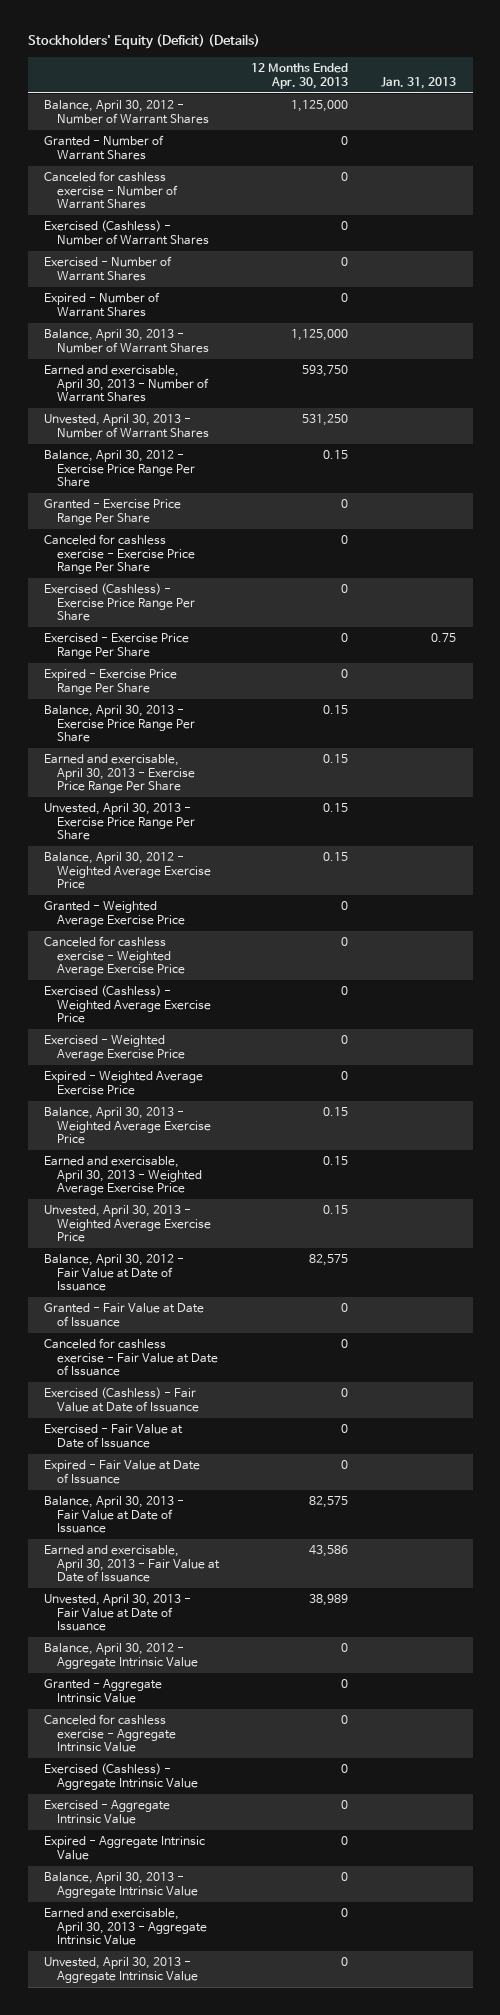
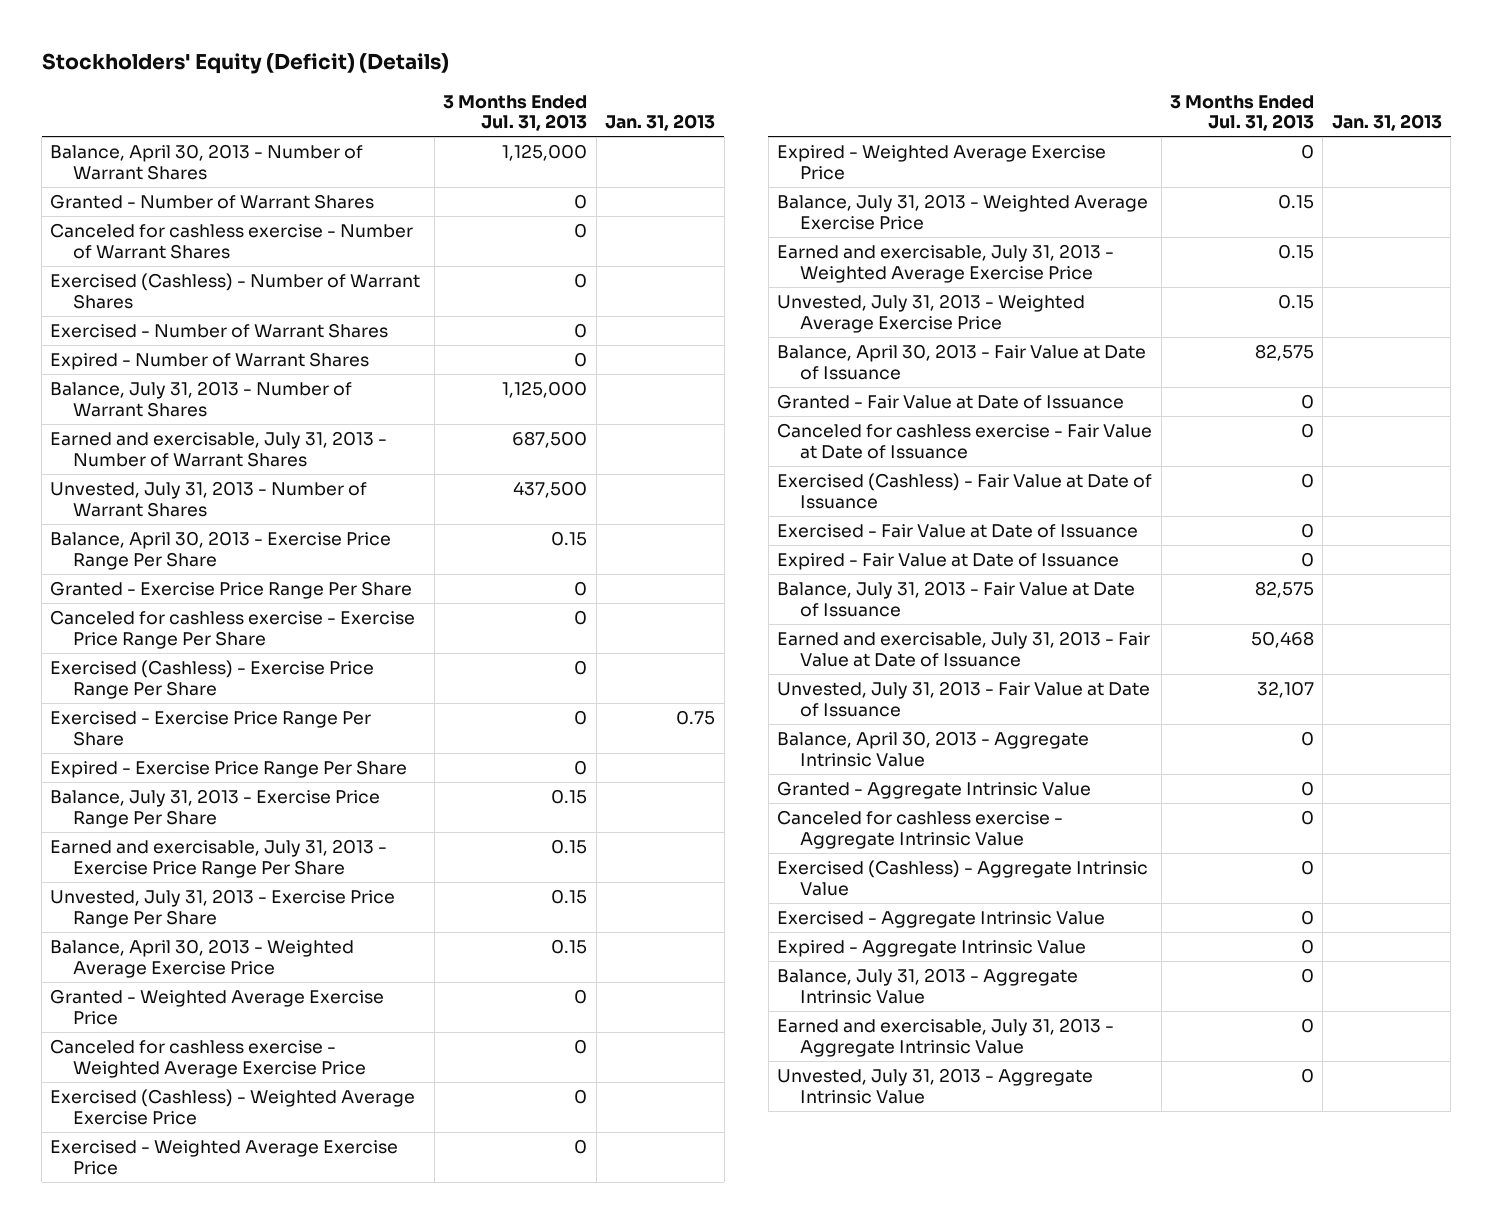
[251,63,349,89] 12 Months Ended Apr. 30, 2013 -> none
none -> [443,94,588,132] 3 Months Ended Jul. 31, 2013
[44,100,209,124] Balance, April 30, 2012 - Number of Warrant Shares -> none
[44,329,209,353] Balance, April 30, 2013 - Number of Warrant Shares -> [50,143,364,180] Balance, April 30, 2013 - Number of Warrant Shares
[44,450,195,488] Balance, April 30, 2012 - Exercise Price Range Per Share -> none
none -> [50,380,353,417] Balance, July 31, 2013 - Number of Warrant Shares
[44,365,209,403] Earned and exercisable, April 30, 2013 - Number of Warrant Shares -> [50,430,388,467] Earned and exercisable, July 31, 2013 - Number of Warrant Shares
[44,414,209,438] Unvested, April 30, 2013 - Number of Warrant Shares -> [50,480,368,517] Unvested, July 31, 2013 - Number of Warrant Shares
[44,705,195,743] Balance, April 30, 2013 - Exercise Price Range Per Share -> [50,530,392,570] Balance, April 30, 2013 - Exercise Price Range Per Share
[44,852,211,890] Balance, April 30, 2012 - Weighted Average Exercise Price -> none
none -> [50,788,381,828] Balance, July 31, 2013 - Exercise Price Range Per Share
[44,754,195,794] Earned and exercisable, April 30, 2013 - Exercise Price Range Per Share -> [50,838,388,878] Earned and exercisable, July 31, 2013 - Exercise Price Range Per Share
[44,803,195,841] Unvested, April 30, 2013 - Exercise Price Range Per Share -> [50,888,396,928] Unvested, July 31, 2013 - Exercise Price Range Per Share
[44,1107,211,1145] Balance, April 30, 2013 - Weighted Average Exercise Price -> [50,938,355,978] Balance, April 30, 2013 - Weighted Average Exercise Price
[44,1254,185,1292] Balance, April 30, 2012 - Fair Value at Date of Issuance -> none
none -> [777,193,1149,230] Balance, July 31, 2013 - Weighted Average Exercise Price
[44,1156,202,1196] Earned and exercisable, April 30, 2013 - Weighted Average Exercise Price -> [777,243,1115,283] Earned and exercisable, July 31, 2013 - Weighted Average Exercise Price
[44,1205,211,1243] Unvested, April 30, 2013 - Weighted Average Exercise Price -> [777,293,1086,333] Unvested, July 31, 2013 - Weighted Average Exercise Price
[44,1496,185,1534] Balance, April 30, 2013 - Fair Value at Date of Issuance -> [777,343,1147,380] Balance, April 30, 2013 - Fair Value at Date of Issuance
[44,1643,198,1669] Balance, April 30, 2012 - Aggregate Intrinsic Value -> none
none -> [777,580,1136,617] Balance, July 31, 2013 - Fair Value at Date of Issuance
[44,1545,220,1583] Earned and exercisable, April 30, 2013 - Fair Value at Date of Issuance -> [777,630,1151,667] Earned and exercisable, July 31, 2013 - Fair Value at Date of Issuance
[44,1594,192,1632] Unvested, April 30, 2013 - Fair Value at Date of Issuance -> [777,680,1151,717] Unvested, July 31, 2013 - Fair Value at Date of Issuance
[44,1872,198,1898] Balance, April 30, 2013 - Aggregate Intrinsic Value -> [777,730,1090,767] Balance, April 30, 2013 - Aggregate Intrinsic Value
none -> [777,967,1079,1004] Balance, July 31, 2013 - Aggregate Intrinsic Value
[44,1908,207,1946] Earned and exercisable, April 30, 2013 - Aggregate Intrinsic Value -> [777,1017,1115,1057] Earned and exercisable, July 31, 2013 - Aggregate Intrinsic Value
[44,1957,198,1983] Unvested, April 30, 2013 - Aggregate Intrinsic Value -> [777,1067,1094,1104] Unvested, July 31, 2013 - Aggregate Intrinsic Value

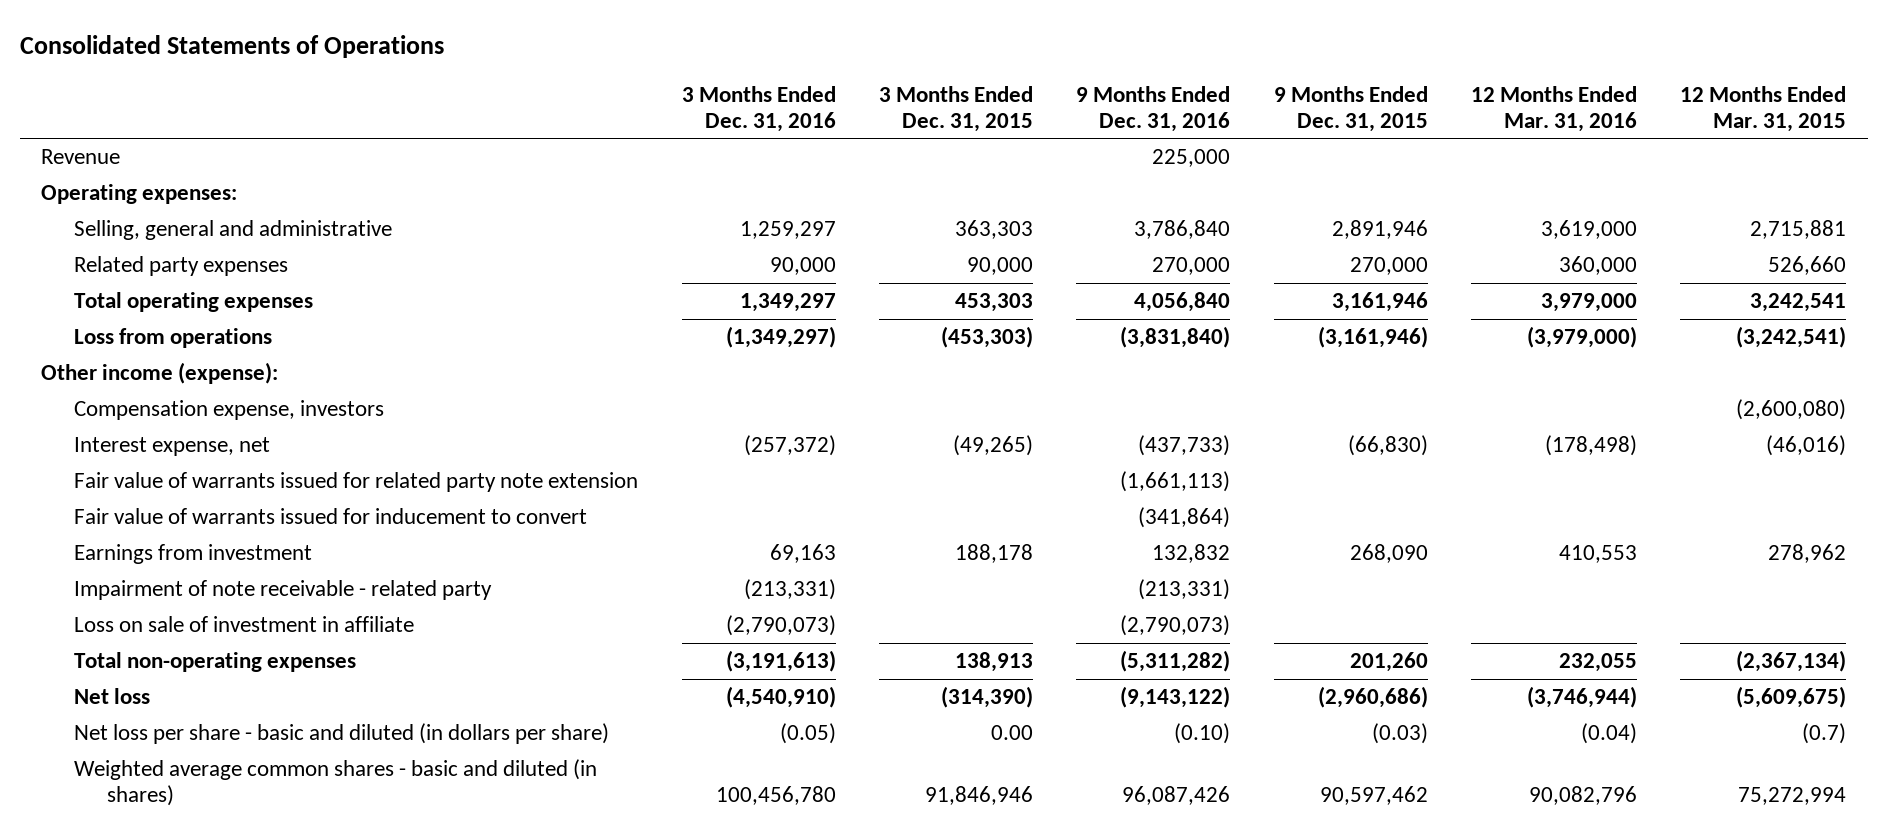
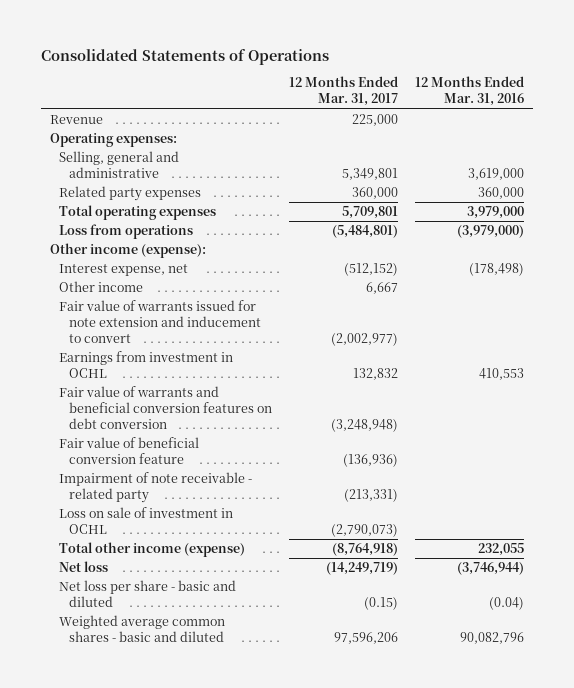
[681,85,836,132] 3 Months Ended Dec. 31, 2016 -> none
[879,85,1034,132] 3 Months Ended Dec. 31, 2015 -> none
[1076,85,1231,132] 9 Months Ended Dec. 31, 2016 -> none
[1273,85,1428,132] 9 Months Ended Dec. 31, 2015 -> none
[1680,85,1847,132] 12 Months Ended Mar. 31, 2015 -> none
none -> [288,76,398,107] 12 Months Ended Mar. 31, 2017
[74,400,385,421] Compensation expense, investors -> none
[74,472,639,493] Fair value of warrants issued for related party note extension -> none
none -> [59,281,144,293] Other income
[74,508,588,525] Fair value of warrants issued for inducement to convert -> [59,300,261,344] Fair value of warrants issued for note extension and inducement to convert
[74,544,313,565] Earnings from investment -> [59,351,234,379] Earnings from investment in OCHL
none -> [59,386,272,430] Fair value of warrants and beneficial conversion features on debt conversion
none -> [59,437,200,465] Fair value of beneficial conversion feature
[74,616,415,633] Loss on sale of investment in affiliate -> [59,507,234,535] Loss on sale of investment in OCHL
[74,652,357,673] Total non-operating expenses -> [59,542,246,558] Total other income (expense)
[74,723,610,745] Net loss per share - basic and diluted (in dollars per share) -> [59,580,237,608] Net loss per share - basic and diluted
[74,759,598,807] Weighted average common shares - basic and diluted (in shares) -> [59,615,226,643] Weighted average common shares - basic and diluted

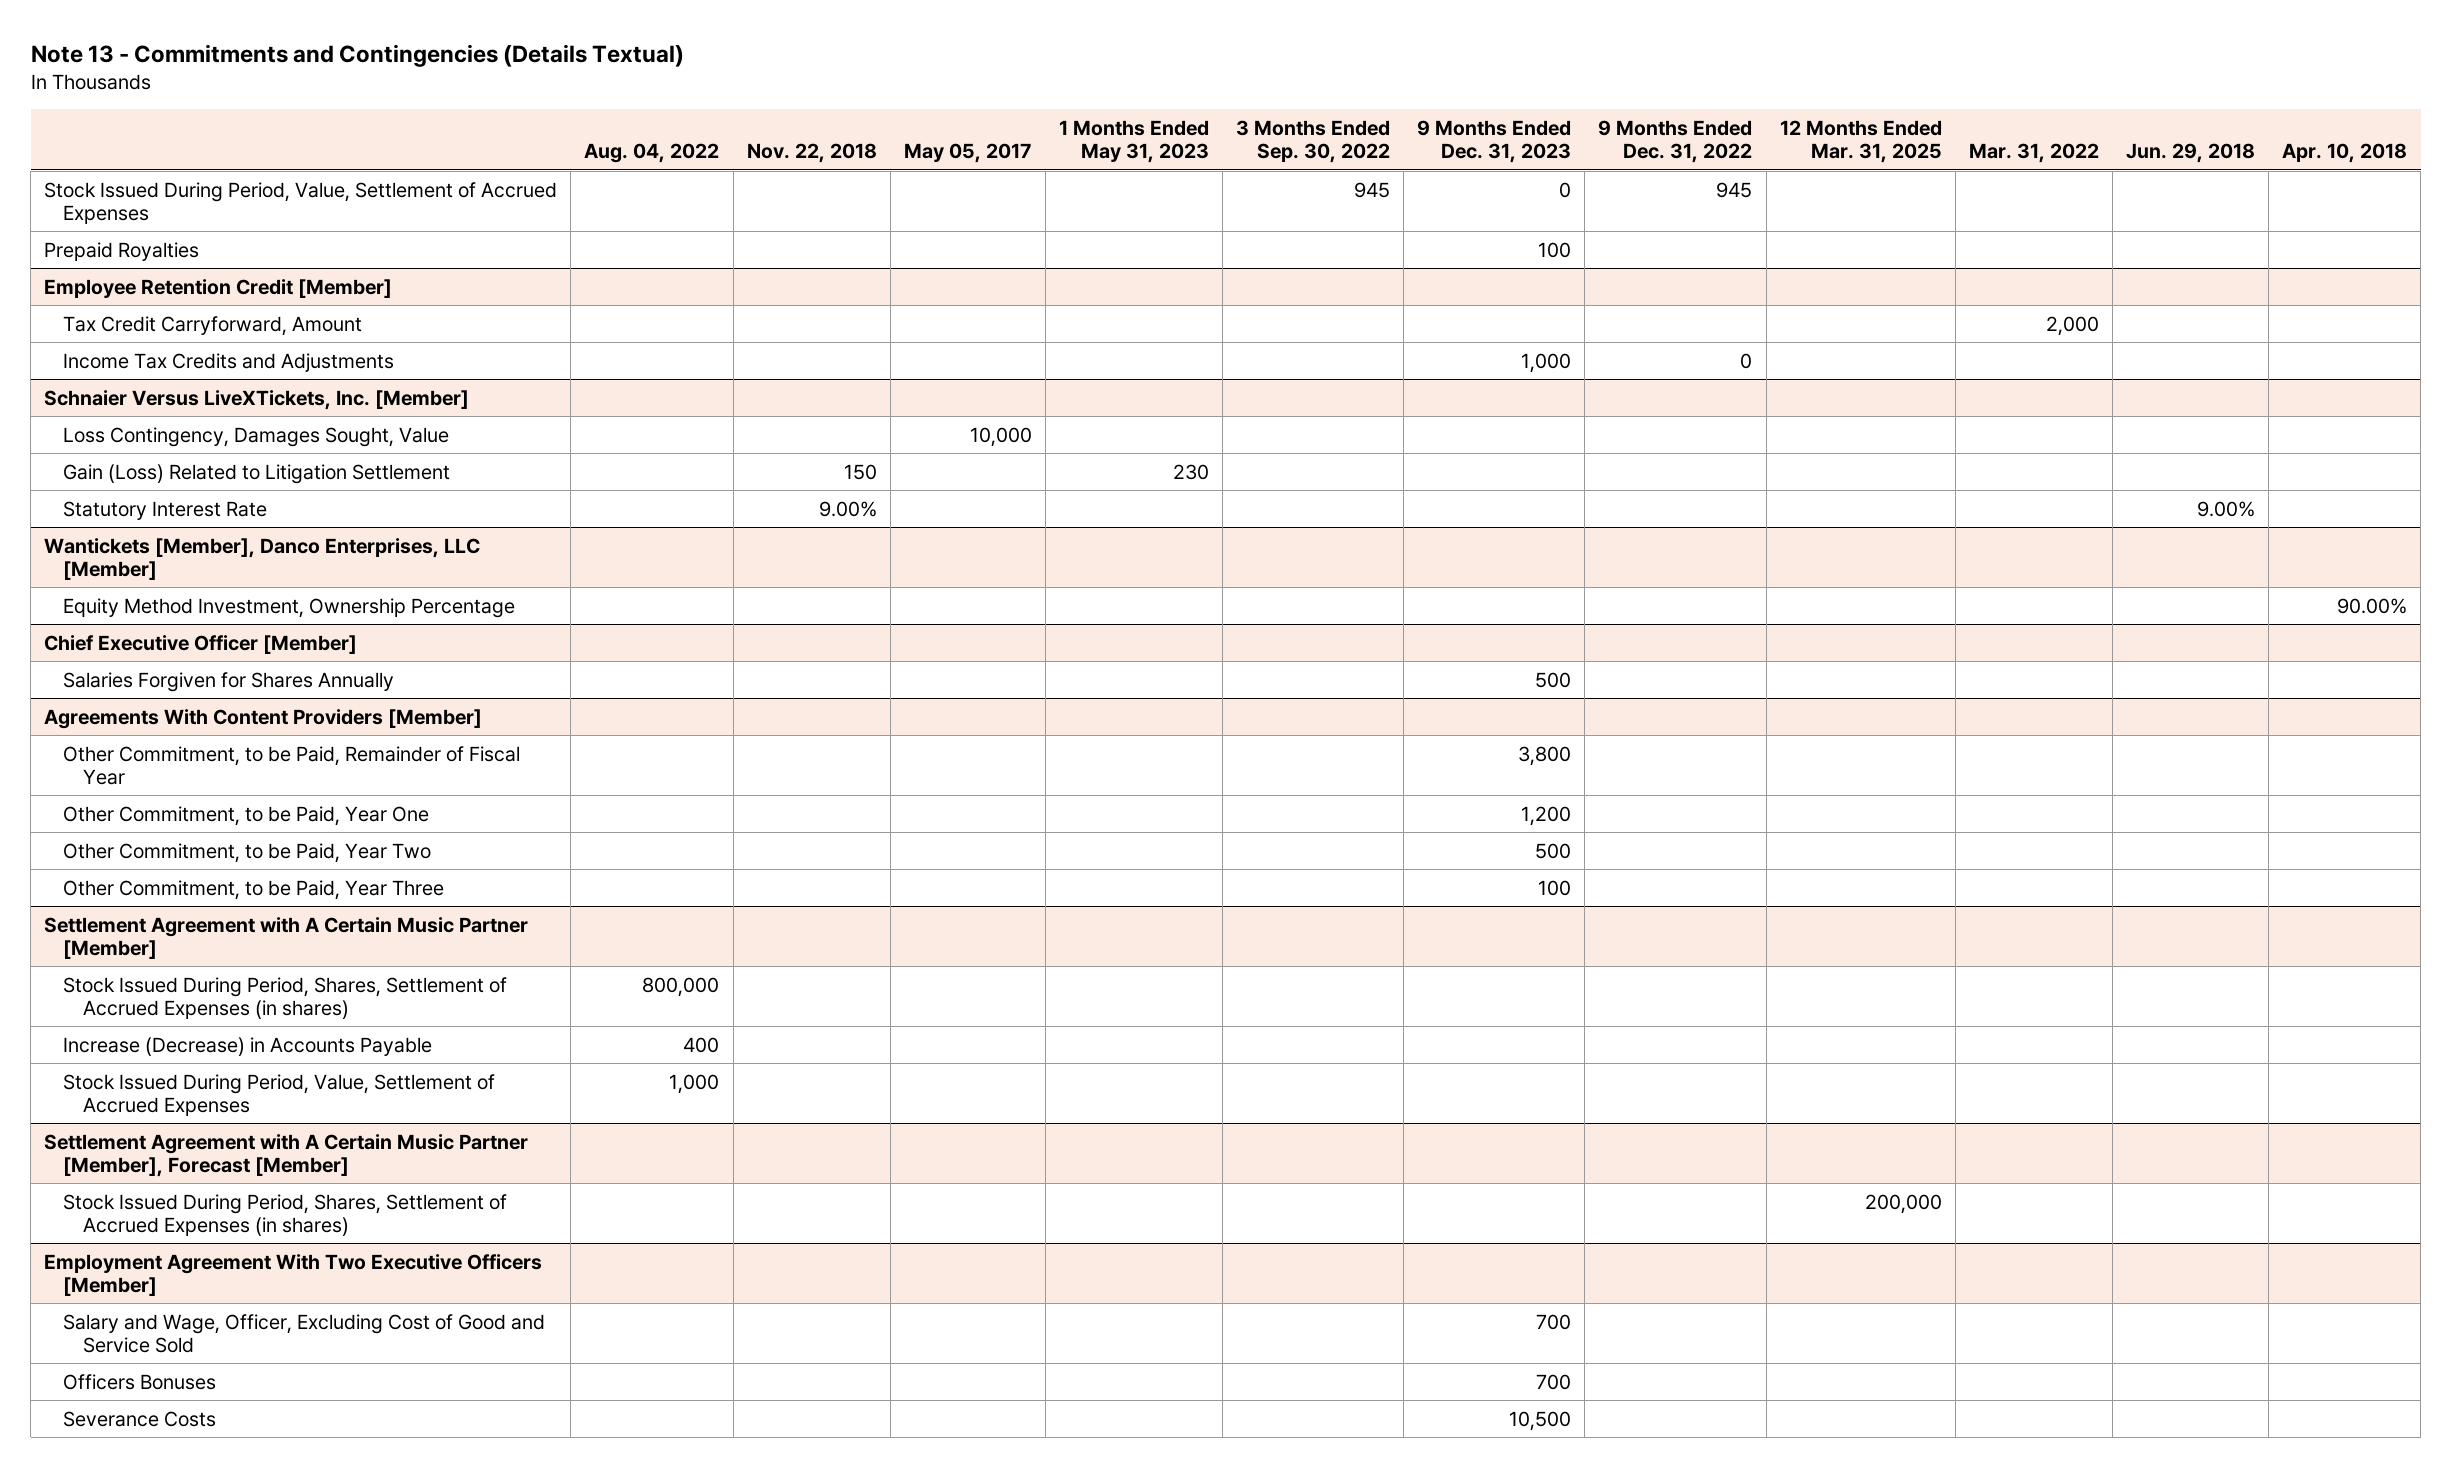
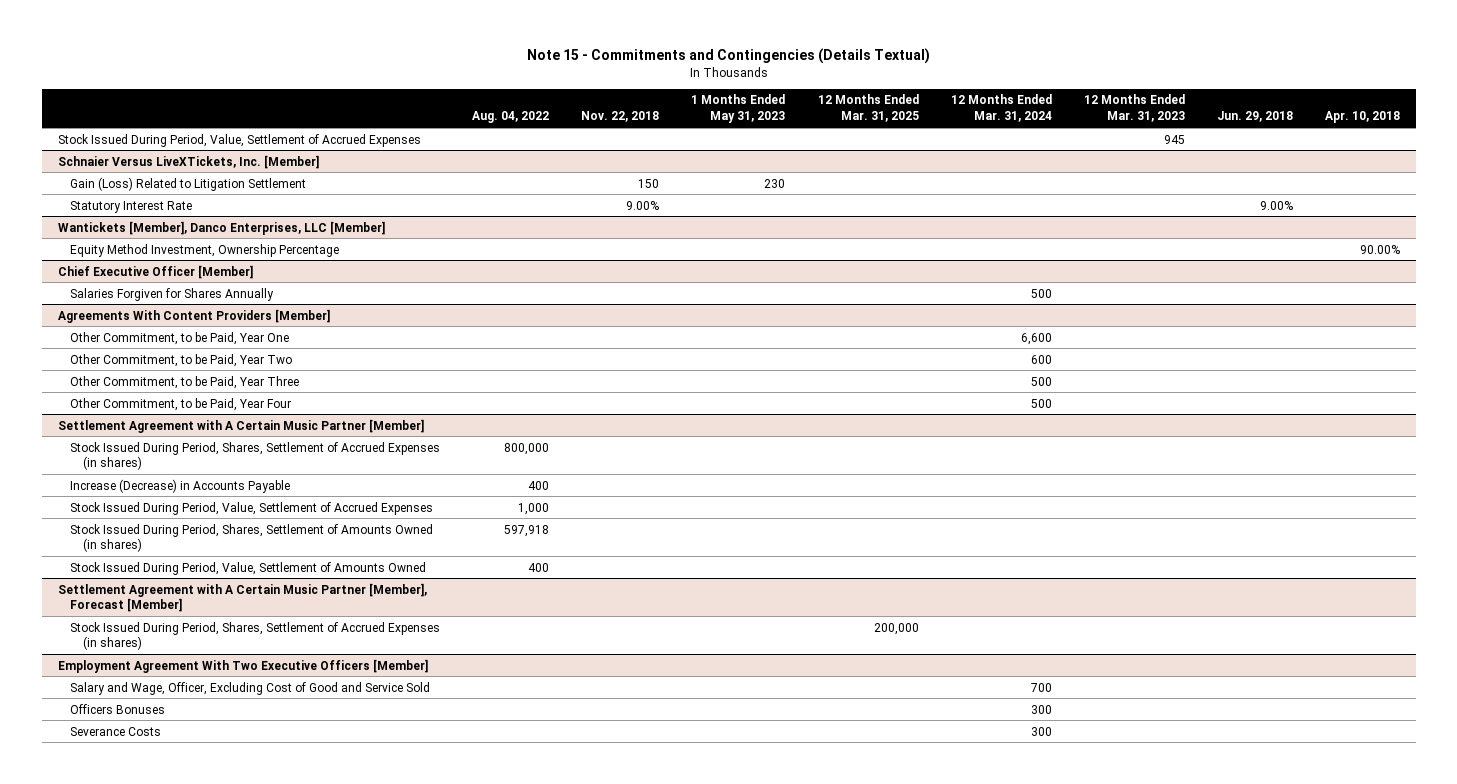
[30,43,684,67] Note 13 - Commitments and Contingencies (Details Textual) -> [526,48,930,65] Note 15 - Commitments and Contingencies (Details Textual)
[903,143,1032,164] May 05, 2017 -> none
[1236,119,1391,164] 3 Months Ended Sep. 30, 2022 -> none
[1417,119,1572,164] 9 Months Ended Dec. 31, 2023 -> none
[1598,119,1753,164] 9 Months Ended Dec. 31, 2022 -> none
[1968,143,2099,164] Mar. 31, 2022 -> none
none -> [950,94,1052,123] 12 Months Ended Mar. 31, 2024
none -> [1083,94,1185,123] 12 Months Ended Mar. 31, 2023
[44,241,200,261] Prepaid Royalties -> none
[44,278,393,298] Employee Retention Credit [Member] -> none
[63,315,363,336] Tax Credit Carryforward, Amount -> none
[63,352,395,372] Income Tax Credits and Adjustments -> none
[63,426,450,447] Loss Contingency, Damages Sought, Value -> none
[63,745,521,786] Other Commitment, to be Paid, Remainder of Fiscal Year -> none
none -> [70,397,292,411] Other Commitment, to be Paid, Year Four
none -> [70,523,434,553] Stock Issued During Period, Shares, Settlement of Amounts Owned (in shares)
none -> [70,561,427,575] Stock Issued During Period, Value, Settlement of Amounts Owned

